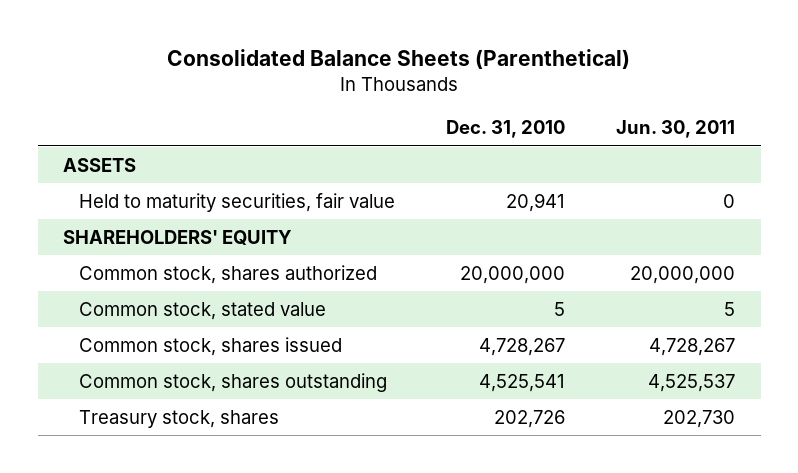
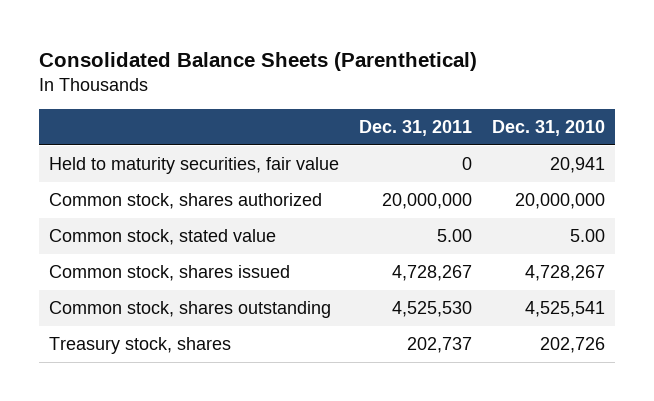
[616,120,736,139] Jun. 30, 2011 -> none
none -> [359,119,473,136] Dec. 31, 2011
[63,157,137,172] ASSETS -> none
[63,229,293,245] SHAREHOLDERS' EQUITY -> none
[554,301,566,316] 5 -> [569,229,605,243] 5.00

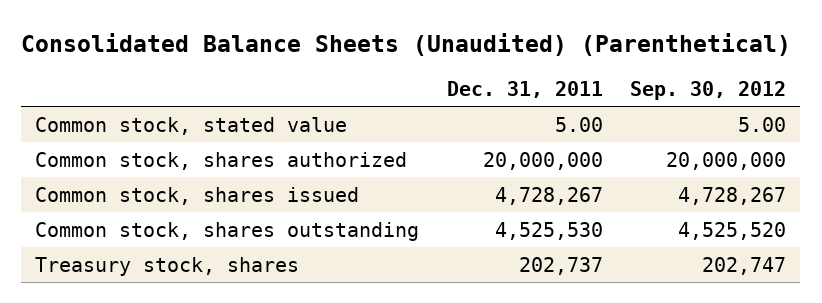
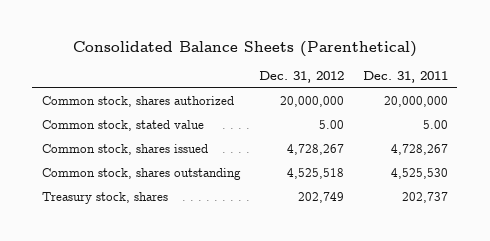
[21,32,792,56] Consolidated Balance Sheets (Unaudited) (Parenthetical) -> [72,40,417,57] Consolidated Balance Sheets (Parenthetical)
[630,81,787,101] Sep. 30, 2012 -> none
none -> [259,71,345,84] Dec. 31, 2012
[35,116,348,135] Common stock, stated value -> [41,120,204,132] Common stock, stated value

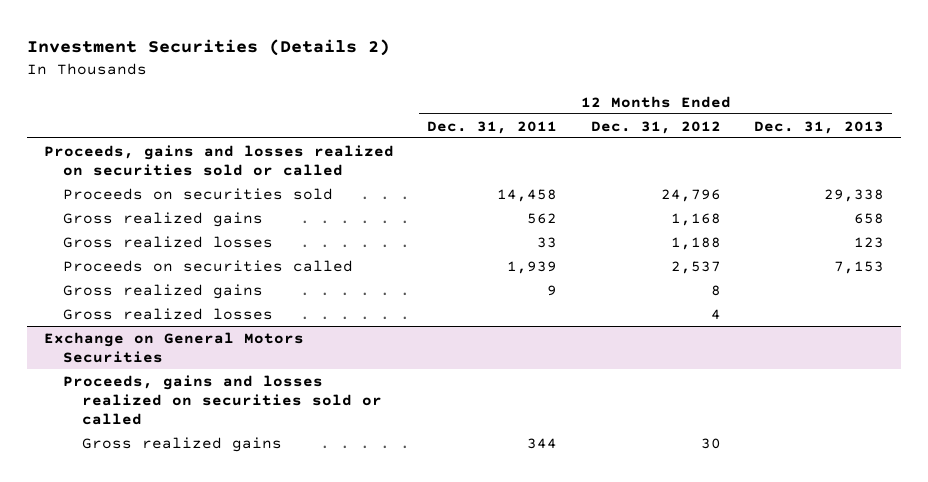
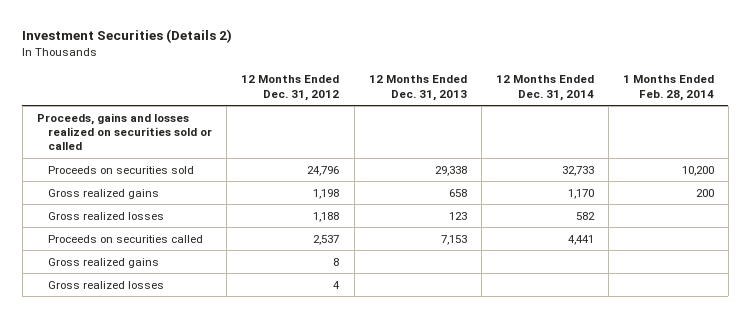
[427,120,558,134] Dec. 31, 2011 -> none
none -> [495,75,594,101] 12 Months Ended Dec. 31, 2014
none -> [622,75,714,101] 1 Months Ended Feb. 28, 2014
[670,212,721,226] 1,168 -> [313,188,340,199] 1,198
[43,331,304,363] Exchange on General Motors Securities -> none
[62,374,382,425] Proceeds, gains and losses realized on securities sold or called -> none
[81,436,282,452] Gross realized gains -> none

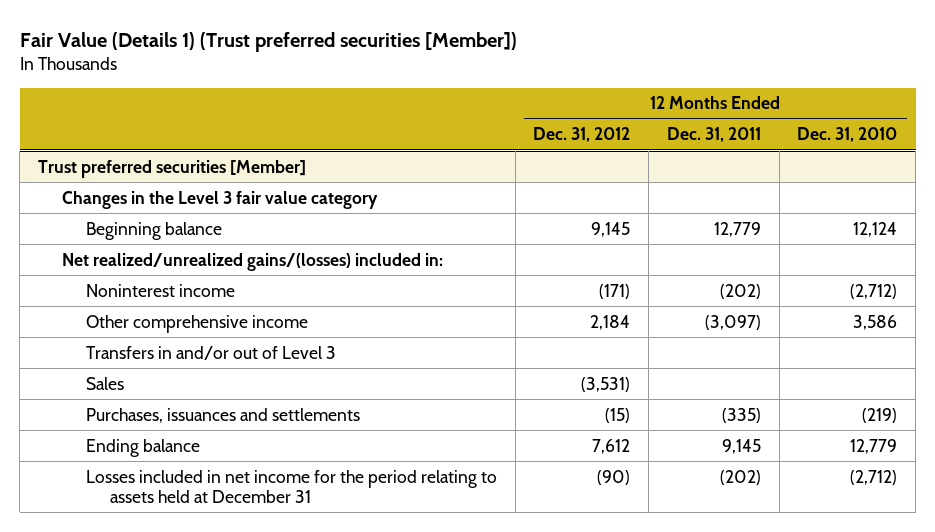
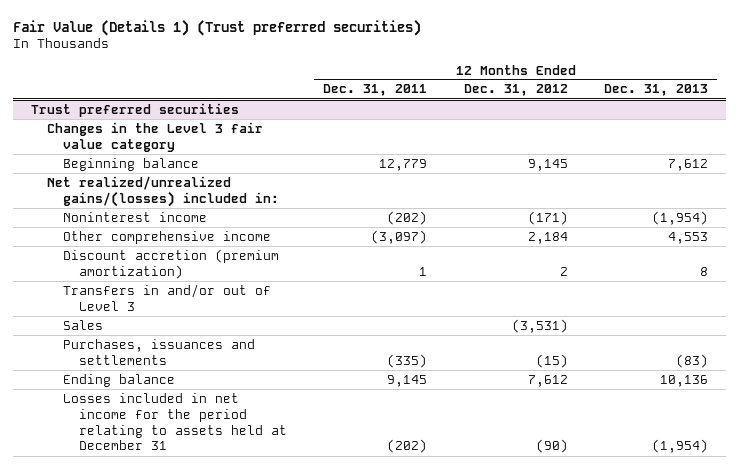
[19,31,517,52] Fair Value (Details 1) (Trust preferred securities [Member]) -> [12,19,421,36] Fair Value (Details 1) (Trust preferred securities)
[797,127,898,143] Dec. 31, 2010 -> none
none -> [603,84,708,97] Dec. 31, 2013
[38,159,307,178] Trust preferred securities [Member] -> [30,102,239,117] Trust preferred securities
none -> [63,248,280,279] Discount accretion (premium amortization)

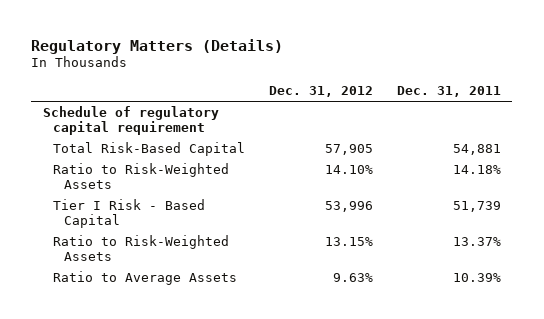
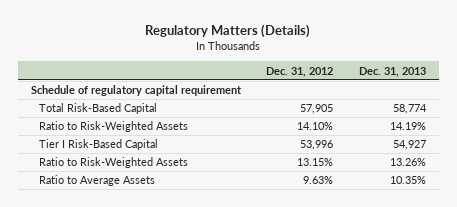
[396,86,501,98] Dec. 31, 2011 -> none
none -> [359,66,427,77] Dec. 31, 2013
[53,199,206,229] Tier I Risk - Based Capital -> [38,139,158,151] Tier I Risk-Based Capital

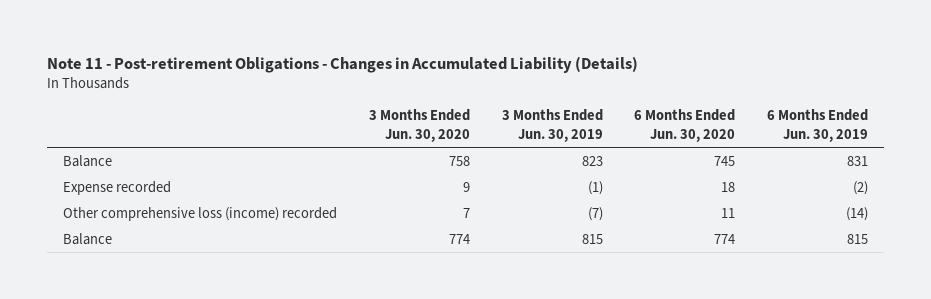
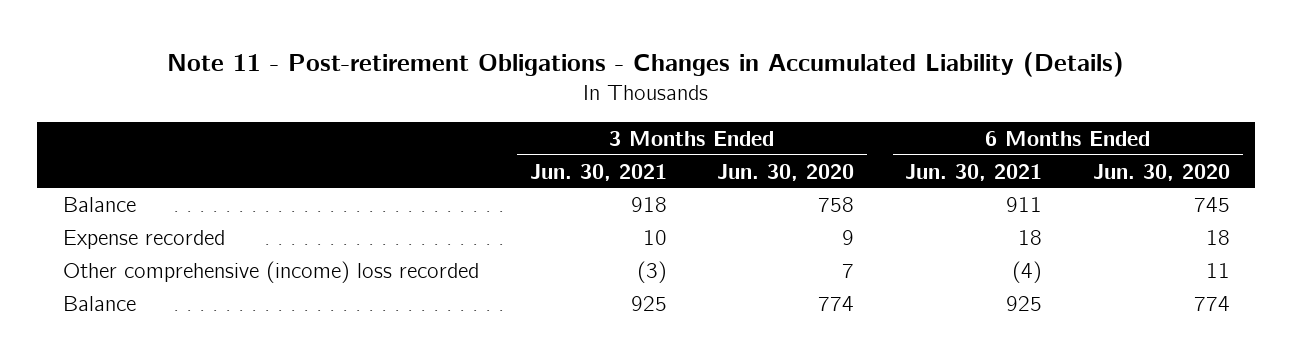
[501,109,603,143] 3 Months Ended Jun. 30, 2019 -> none
[767,109,869,143] 6 Months Ended Jun. 30, 2019 -> none
none -> [529,163,667,181] Jun. 30, 2021
none -> [905,163,1043,181] Jun. 30, 2021
[62,206,337,221] Other comprehensive loss (income) recorded -> [62,260,479,283] Other comprehensive (income) loss recorded

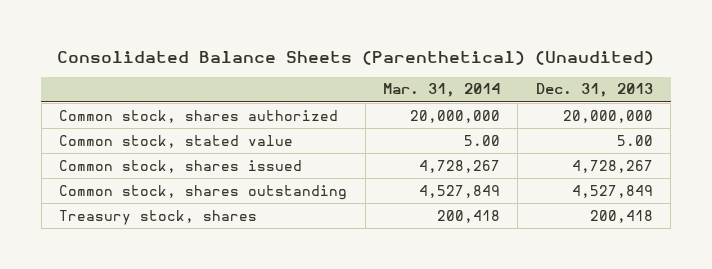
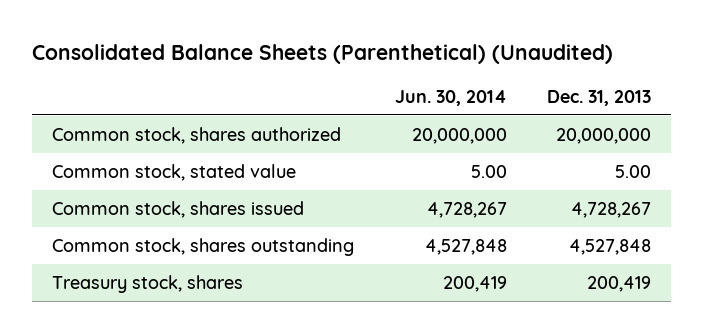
[383,83,501,98] Mar. 31, 2014 -> none
none -> [394,89,507,106] Jun. 30, 2014
[571,184,653,198] 4,527,849 -> [569,238,652,255] 4,527,848
[589,209,653,223] 200,418 -> [587,275,652,292] 200,419

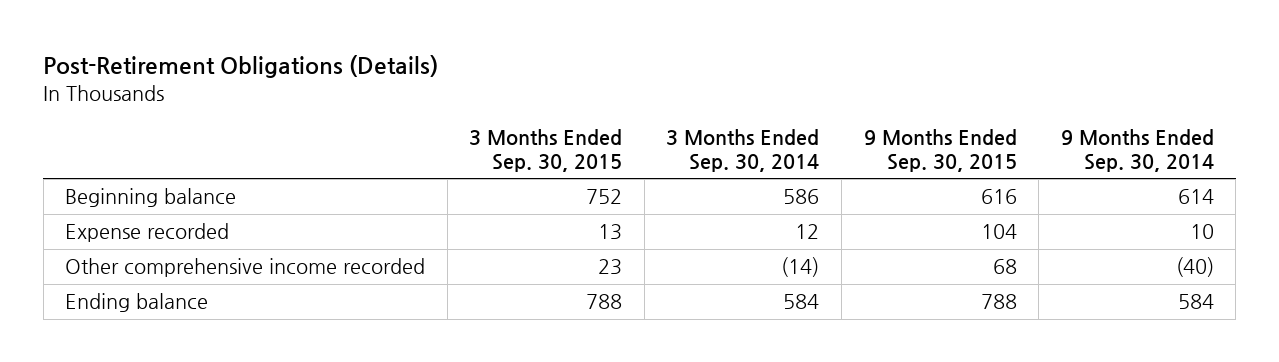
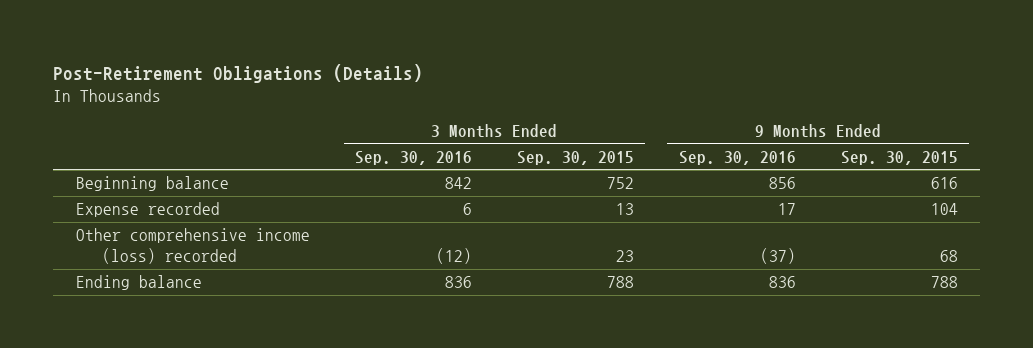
[666,128,820,172] 3 Months Ended Sep. 30, 2014 -> none
[1060,128,1214,172] 9 Months Ended Sep. 30, 2014 -> none
none -> [354,150,472,165] Sep. 30, 2016
none -> [678,150,796,165] Sep. 30, 2016
[65,258,426,278] Other comprehensive income recorded -> [75,228,310,264] Other comprehensive income (loss) recorded

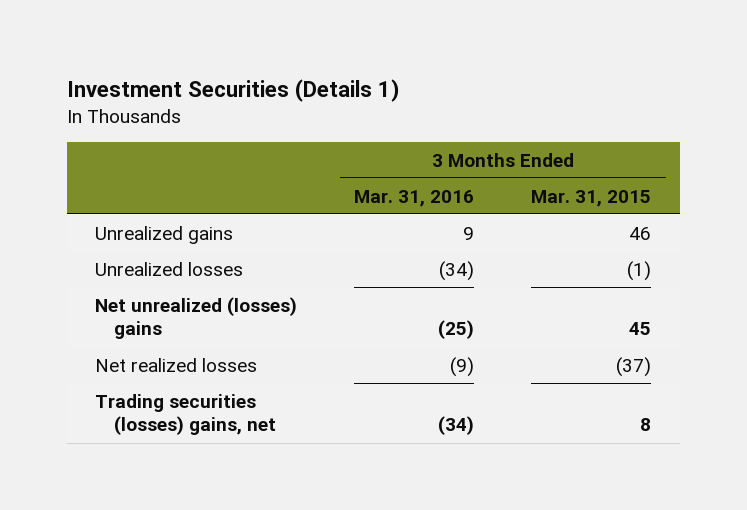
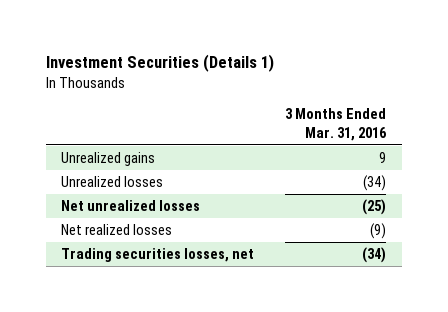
[531,189,652,207] Mar. 31, 2015 -> none
[95,296,298,340] Net unrealized (losses) gains -> [61,200,201,212] Net unrealized losses
[95,393,277,436] Trading securities (losses) gains, net -> [61,248,255,263] Trading securities losses, net

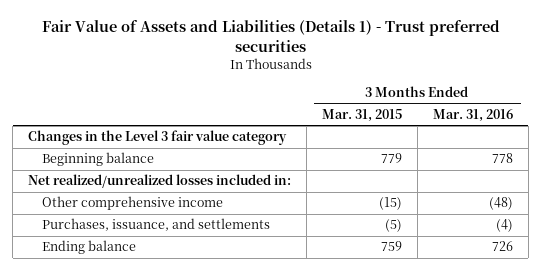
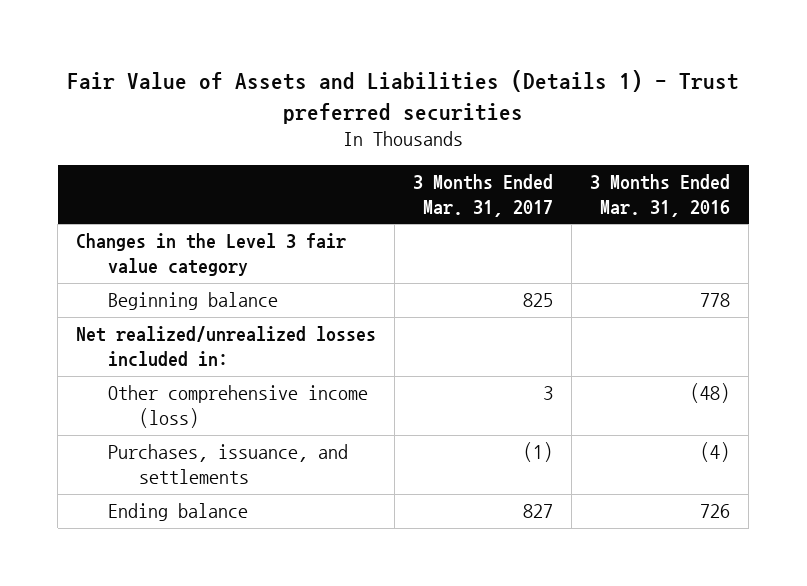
[322,108,403,122] Mar. 31, 2015 -> none
none -> [413,174,554,217] 3 Months Ended Mar. 31, 2017
[41,196,223,211] Other comprehensive income -> [107,385,368,428] Other comprehensive income (loss)

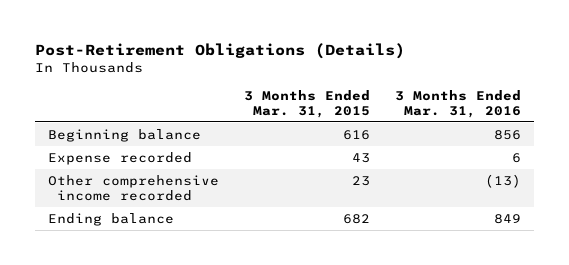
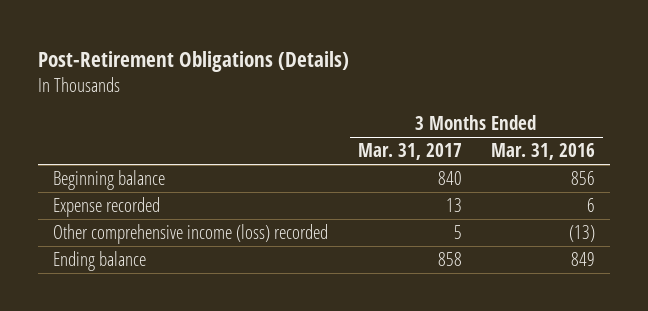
[244,89,371,118] 3 Months Ended Mar. 31, 2015 -> none
none -> [357,143,462,161] Mar. 31, 2017
[48,174,220,201] Other comprehensive income recorded -> [52,224,328,245] Other comprehensive income (loss) recorded

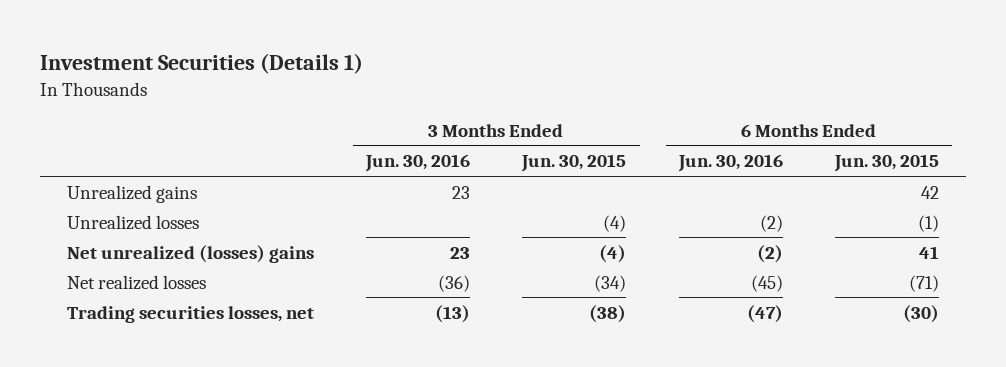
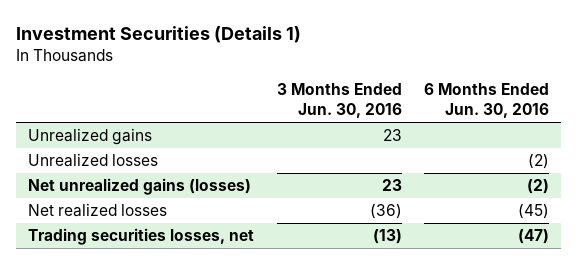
[521,154,627,173] Jun. 30, 2015 -> none
[834,154,940,173] Jun. 30, 2015 -> none
[66,244,314,263] Net unrealized (losses) gains -> [27,178,251,196] Net unrealized gains (losses)

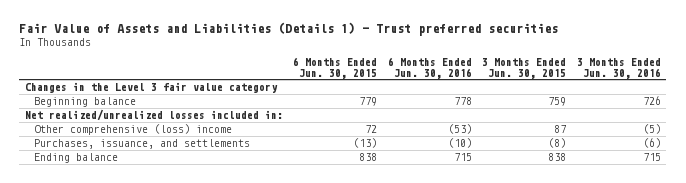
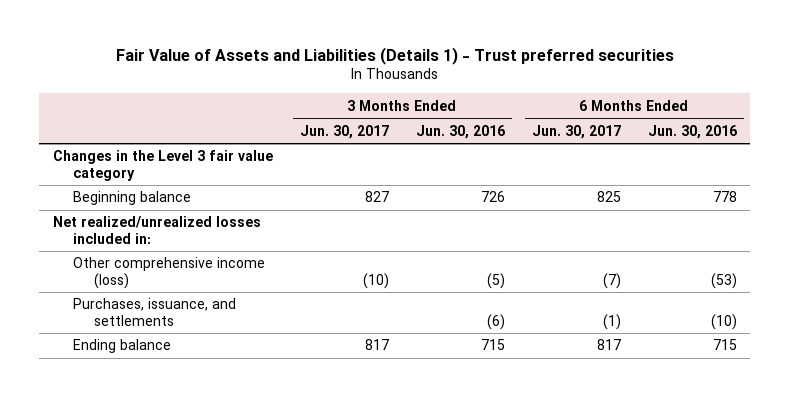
[293,57,378,79] 6 Months Ended Jun. 30, 2015 -> none
[482,58,567,79] 3 Months Ended Jun. 30, 2015 -> none
none -> [299,124,389,139] Jun. 30, 2017
none -> [531,124,621,139] Jun. 30, 2017
[34,124,233,136] Other comprehensive (loss) income -> [73,257,266,289] Other comprehensive income (loss)

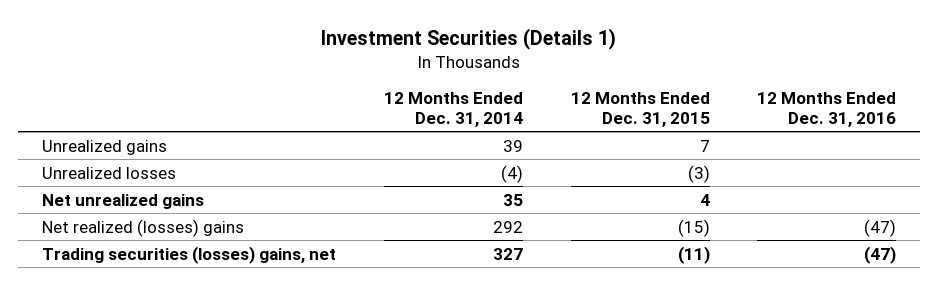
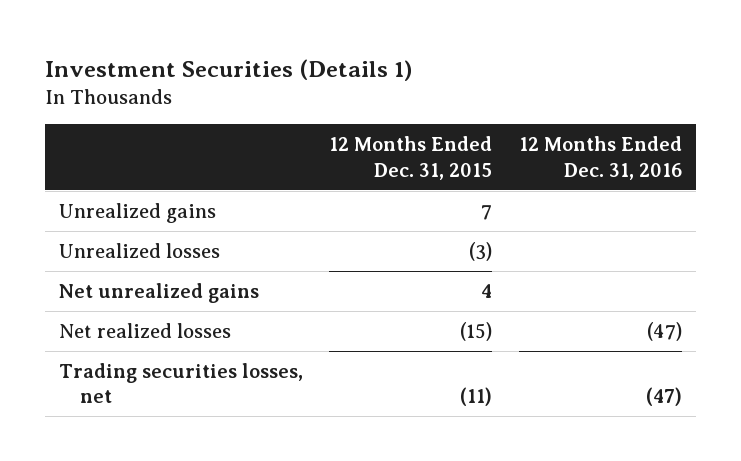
[384,92,524,127] 12 Months Ended Dec. 31, 2014 -> none
[42,218,245,237] Net realized (losses) gains -> [58,322,231,338] Net realized losses
[42,245,337,264] Trading securities (losses) gains, net -> [58,362,303,404] Trading securities losses, net

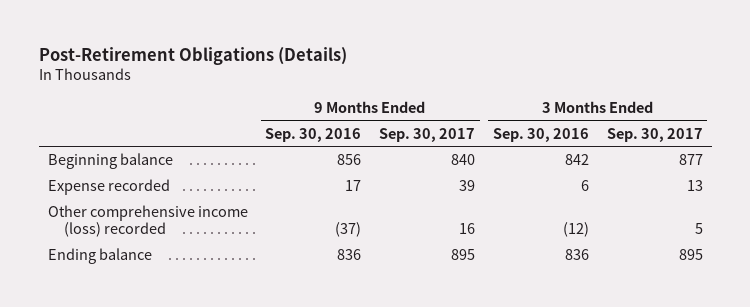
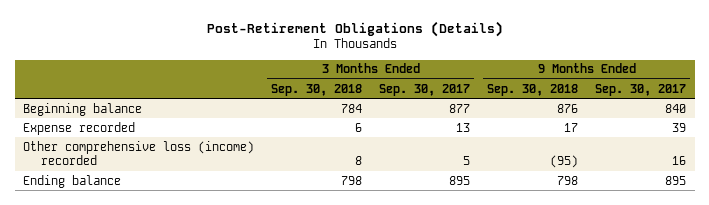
[265,127,362,142] Sep. 30, 2016 -> none
[492,127,589,142] Sep. 30, 2016 -> none
none -> [271,83,363,96] Sep. 30, 2018
none -> [487,83,579,96] Sep. 30, 2018
[47,205,248,238] Other comprehensive income (loss) recorded -> [23,140,255,166] Other comprehensive loss (income) recorded

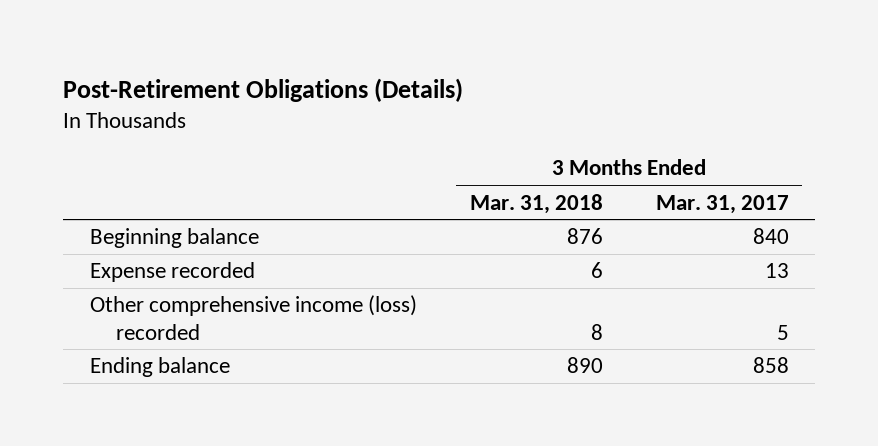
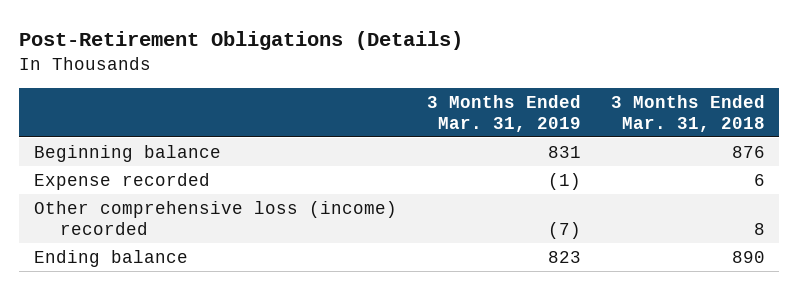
[655,194,789,214] Mar. 31, 2017 -> none
none -> [426,94,581,132] 3 Months Ended Mar. 31, 2019
[89,295,417,340] Other comprehensive income (loss) recorded -> [33,200,397,235] Other comprehensive loss (income) recorded

